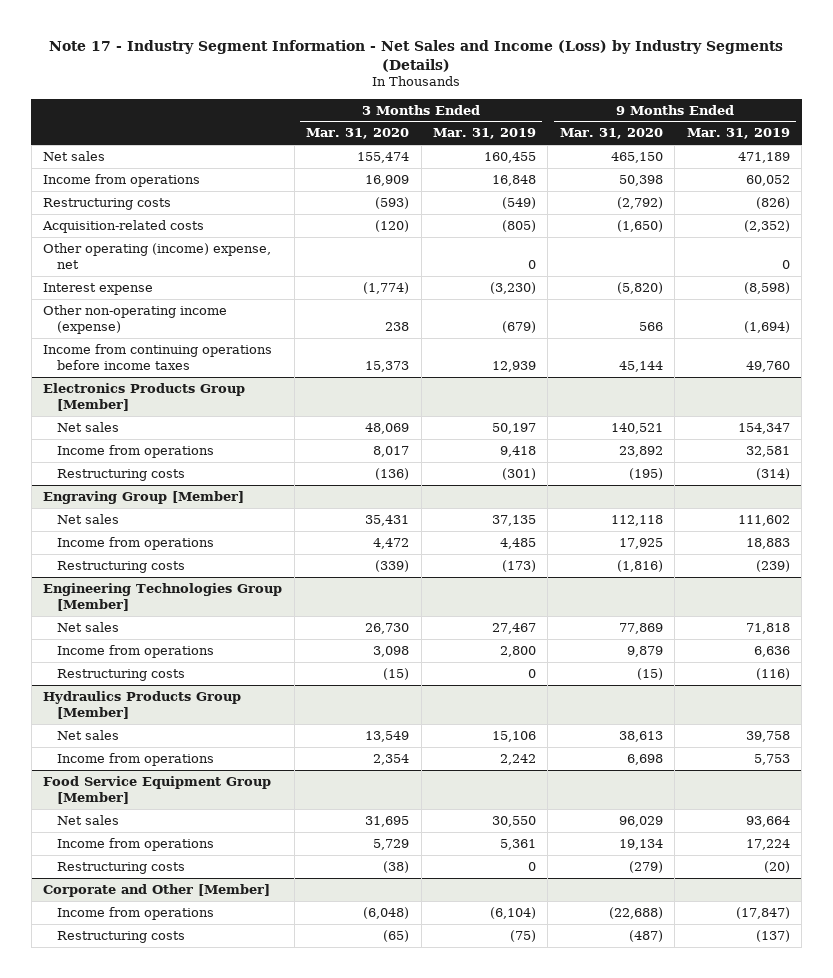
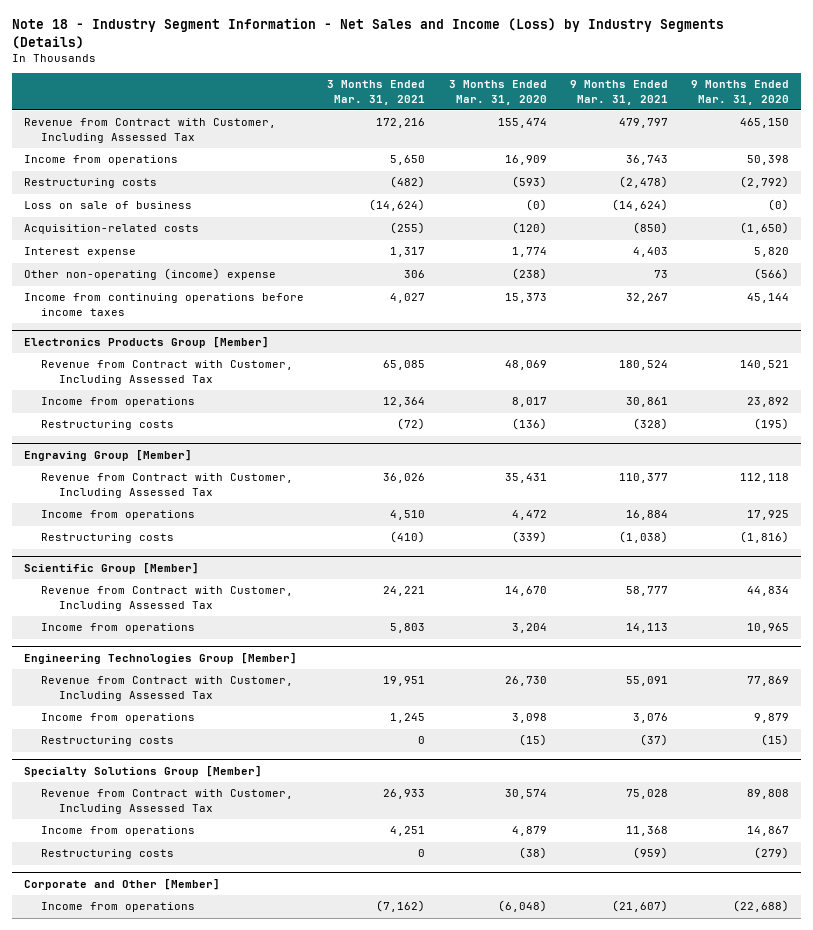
[49,39,784,72] Note 17 - Industry Segment Information - Net Sales and Income (Loss) by Industry Segments (Details) -> [12,18,725,49] Note 18 - Industry Segment Information - Net Sales and Income (Loss) by Industry Segments (Details)
[432,128,536,140] Mar. 31, 2019 -> none
[686,128,790,140] Mar. 31, 2019 -> none
none -> [327,80,426,105] 3 Months Ended Mar. 31, 2021
none -> [569,80,668,105] 9 Months Ended Mar. 31, 2021
[43,150,106,161] Net sales -> [23,118,276,143] Revenue from Contract with Customer, Including Assessed Tax
none -> [23,201,192,210] Loss on sale of business
[43,242,272,269] Other operating (income) expense, net -> none
[363,281,410,294] (1,774) -> [511,247,547,258] 1,774
[616,281,663,294] (5,820) -> [754,247,790,258] 5,820
[43,304,228,334] Other non-operating income (expense) -> [23,268,276,281] Other non-operating (income) expense
[385,321,410,331] 238 -> [511,268,547,281] (238)
[638,321,663,331] 566 -> [754,268,790,281] (566)
[56,421,119,432] Net sales -> [41,360,294,385] Revenue from Contract with Customer, Including Assessed Tax
[56,513,119,524] Net sales -> [41,473,294,498] Revenue from Contract with Customer, Including Assessed Tax
none -> [23,562,199,574] Scientific Group [Member]
none -> [41,586,294,611] Revenue from Contract with Customer, Including Assessed Tax
none -> [41,623,196,634] Income from operations
[56,621,119,632] Net sales -> [41,676,294,701] Revenue from Contract with Customer, Including Assessed Tax
[43,690,242,719] Hydraulics Products Group [Member] -> none
[56,729,119,740] Net sales -> none
[43,775,272,804] Food Service Equipment Group [Member] -> none
[56,814,119,825] Net sales -> none
[56,837,214,851] Income from operations -> none
none -> [23,765,262,777] Specialty Solutions Group [Member]
none -> [41,789,294,814] Revenue from Contract with Customer, Including Assessed Tax
[373,753,410,765] 2,354 -> [511,826,547,837] 4,879
[626,753,663,765] 6,698 -> [747,826,790,837] 14,867
[56,930,185,943] Restructuring costs -> none

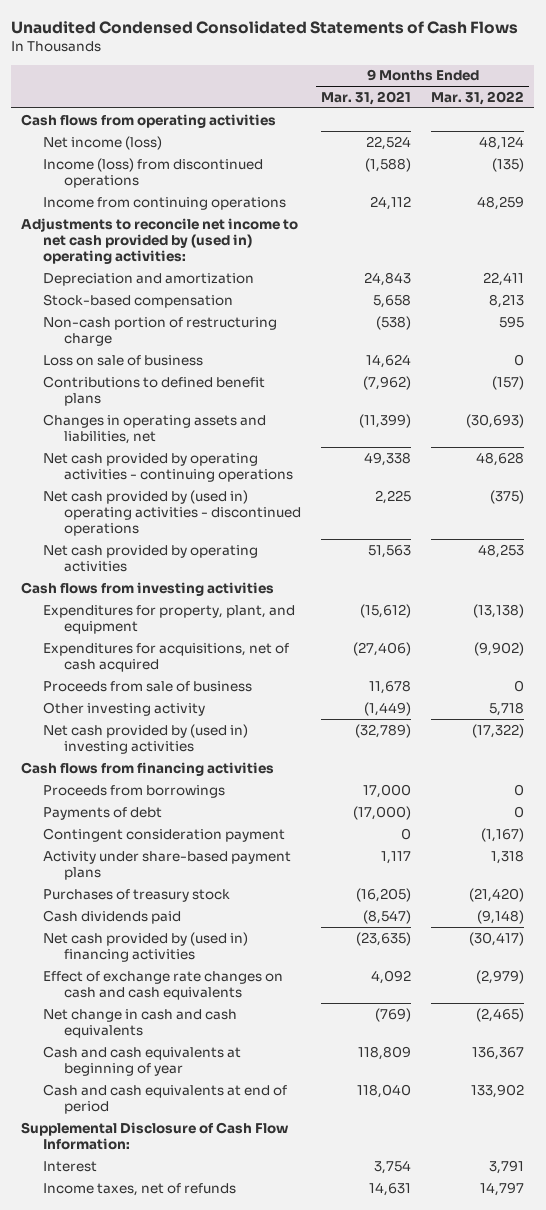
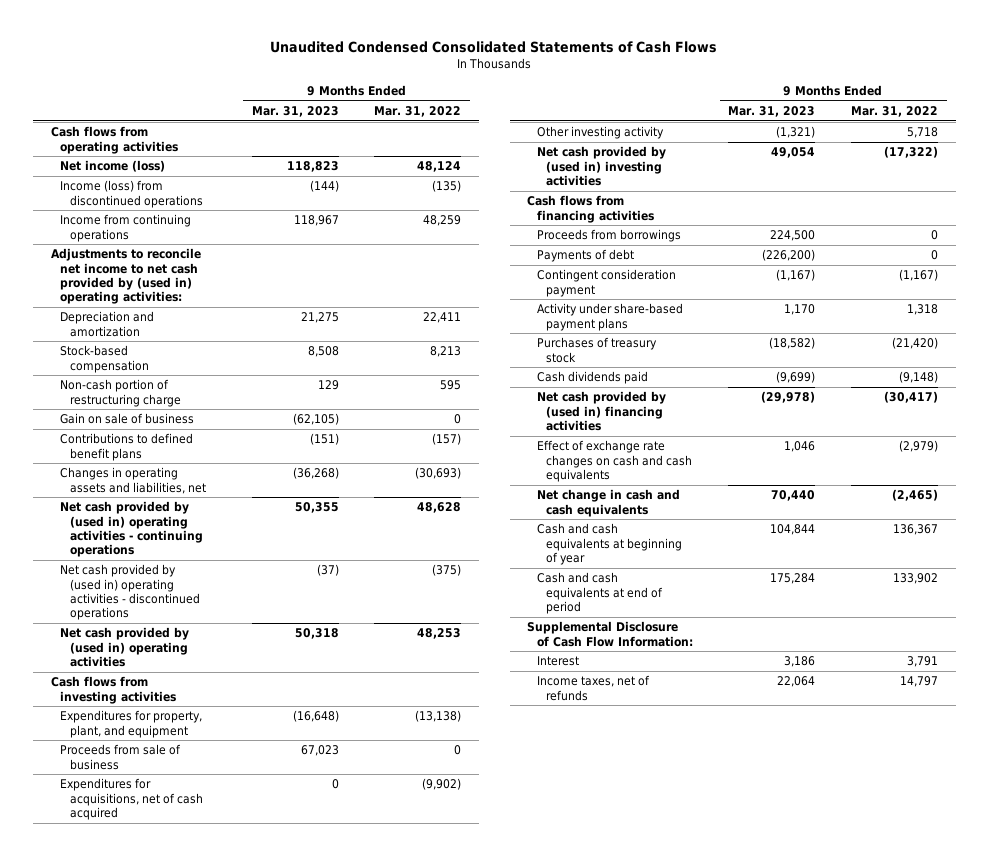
[320,90,411,105] Mar. 31, 2021 -> none
none -> [251,105,339,117] Mar. 31, 2023
[42,354,203,366] Loss on sale of business -> [60,413,195,425] Gain on sale of business
[42,452,293,482] Net cash provided by operating activities - continuing operations -> [60,501,203,558] Net cash provided by (used in) operating activities - continuing operations
[42,544,258,572] Net cash provided by operating activities -> [60,627,190,668] Net cash provided by (used in) operating activities
[42,642,289,672] Expenditures for acquisitions, net of cash acquired -> [60,778,203,821] Expenditures for acquisitions, net of cash acquired

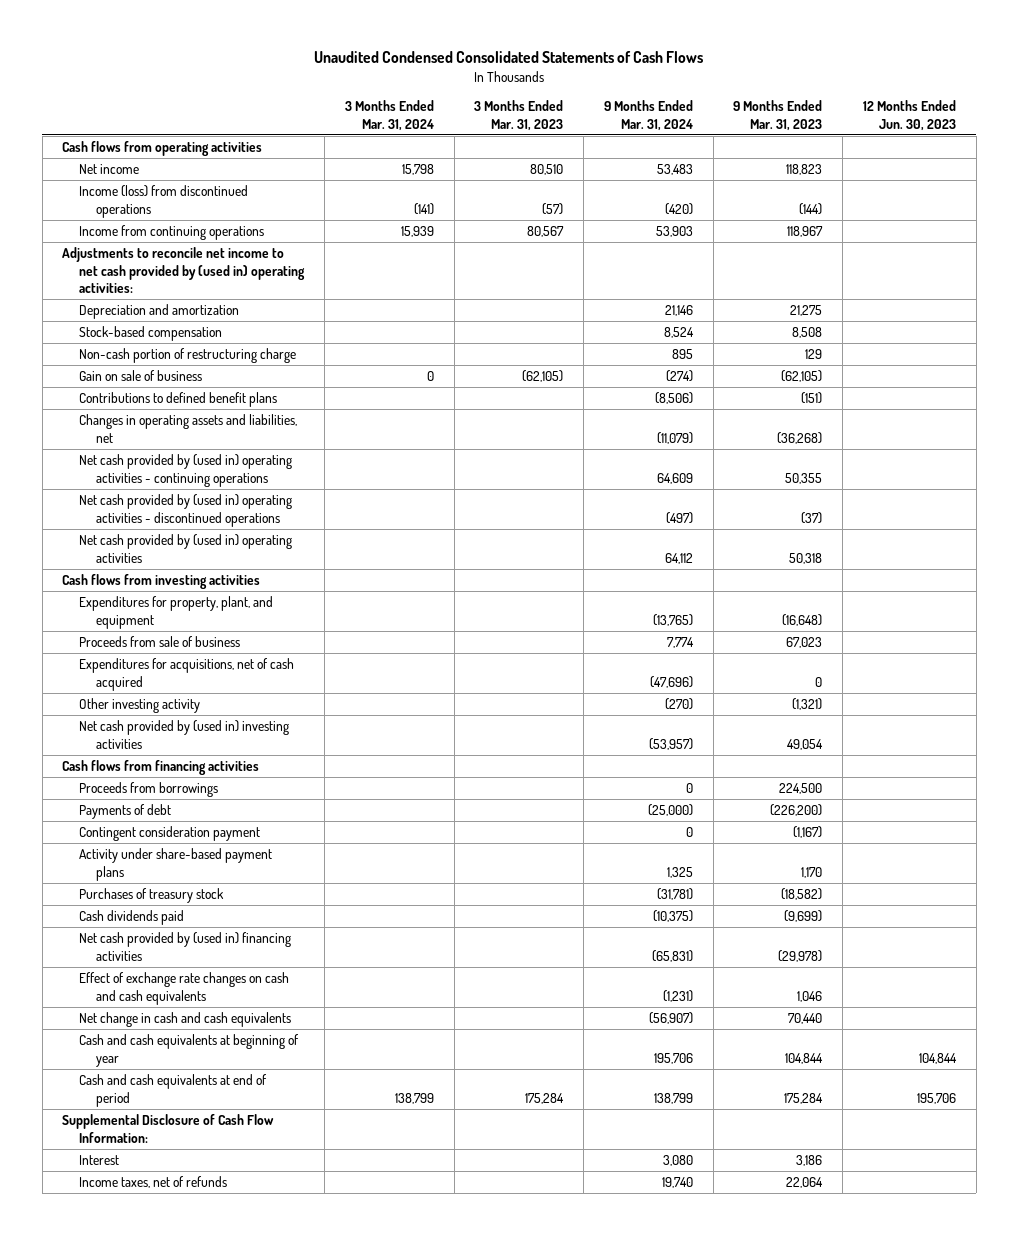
[374,105,462,117] Mar. 31, 2022 -> none
none -> [344,100,434,131] 3 Months Ended Mar. 31, 2024
none -> [474,100,564,131] 3 Months Ended Mar. 31, 2023
none -> [603,100,693,131] 9 Months Ended Mar. 31, 2024
none -> [863,100,957,131] 12 Months Ended Jun. 30, 2023
[60,160,166,173] Net income (loss) -> [79,163,140,174] Net income

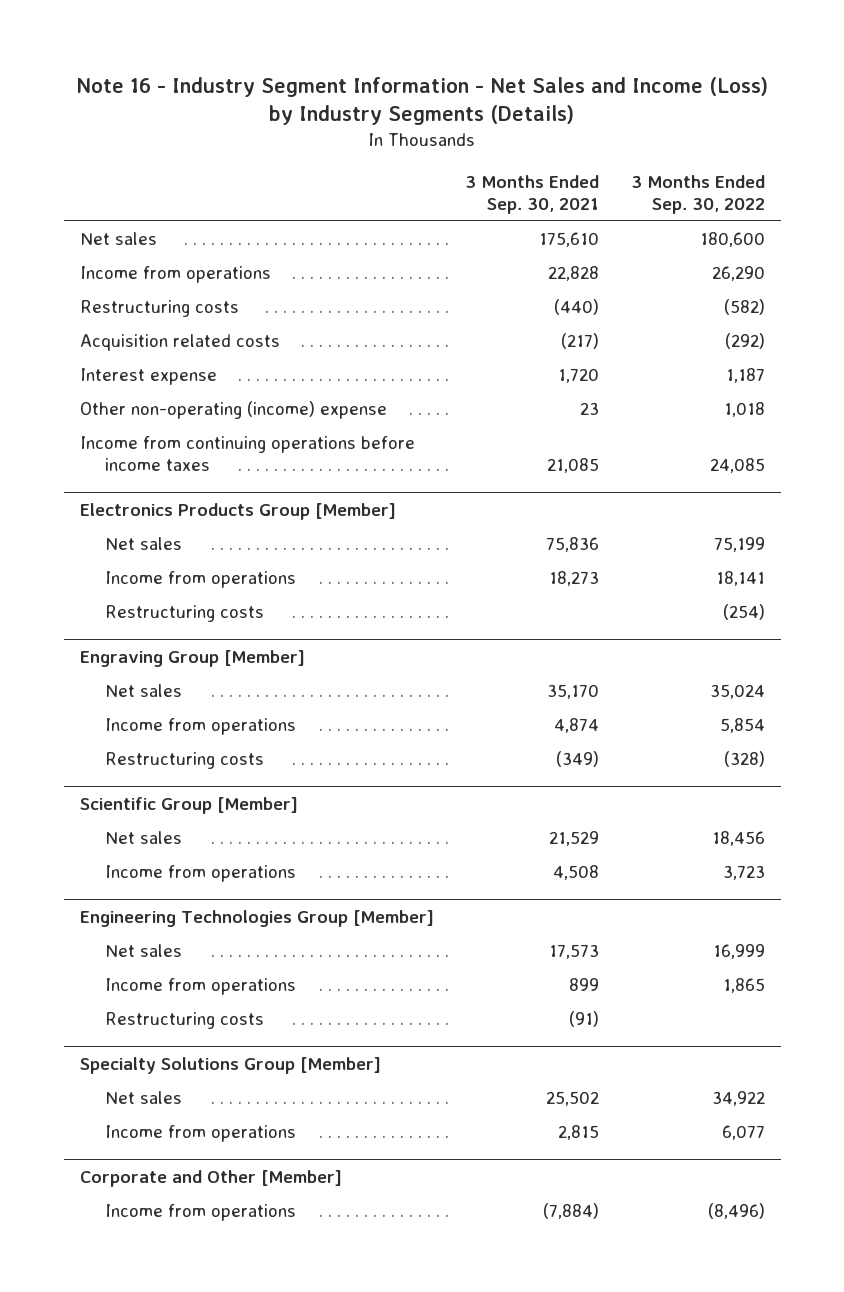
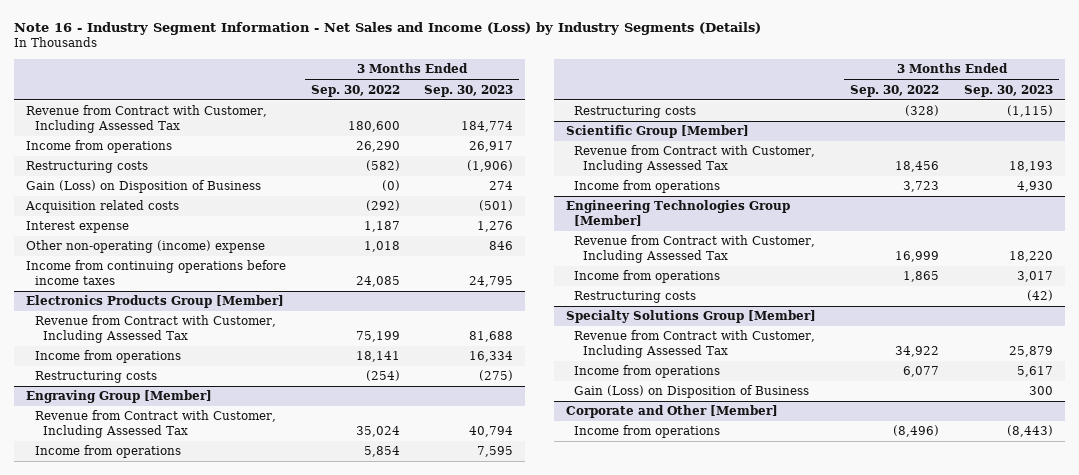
[465,175,600,215] 3 Months Ended Sep. 30, 2021 -> none
none -> [424,84,514,97] Sep. 30, 2023
[79,232,157,246] Net sales -> [26,105,268,133] Revenue from Contract with Customer, Including Assessed Tax
none -> [26,180,262,194] Gain (Loss) on Disposition of Business
[105,537,183,551] Net sales -> [34,315,276,343] Revenue from Contract with Customer, Including Assessed Tax
[105,684,183,698] Net sales -> [34,410,276,438] Revenue from Contract with Customer, Including Assessed Tax
[105,831,183,845] Net sales -> [574,145,816,173] Revenue from Contract with Customer, Including Assessed Tax
[105,944,183,958] Net sales -> [574,235,816,263] Revenue from Contract with Customer, Including Assessed Tax
[105,1091,183,1105] Net sales -> [574,330,816,358] Revenue from Contract with Customer, Including Assessed Tax
none -> [574,385,810,399] Gain (Loss) on Disposition of Business

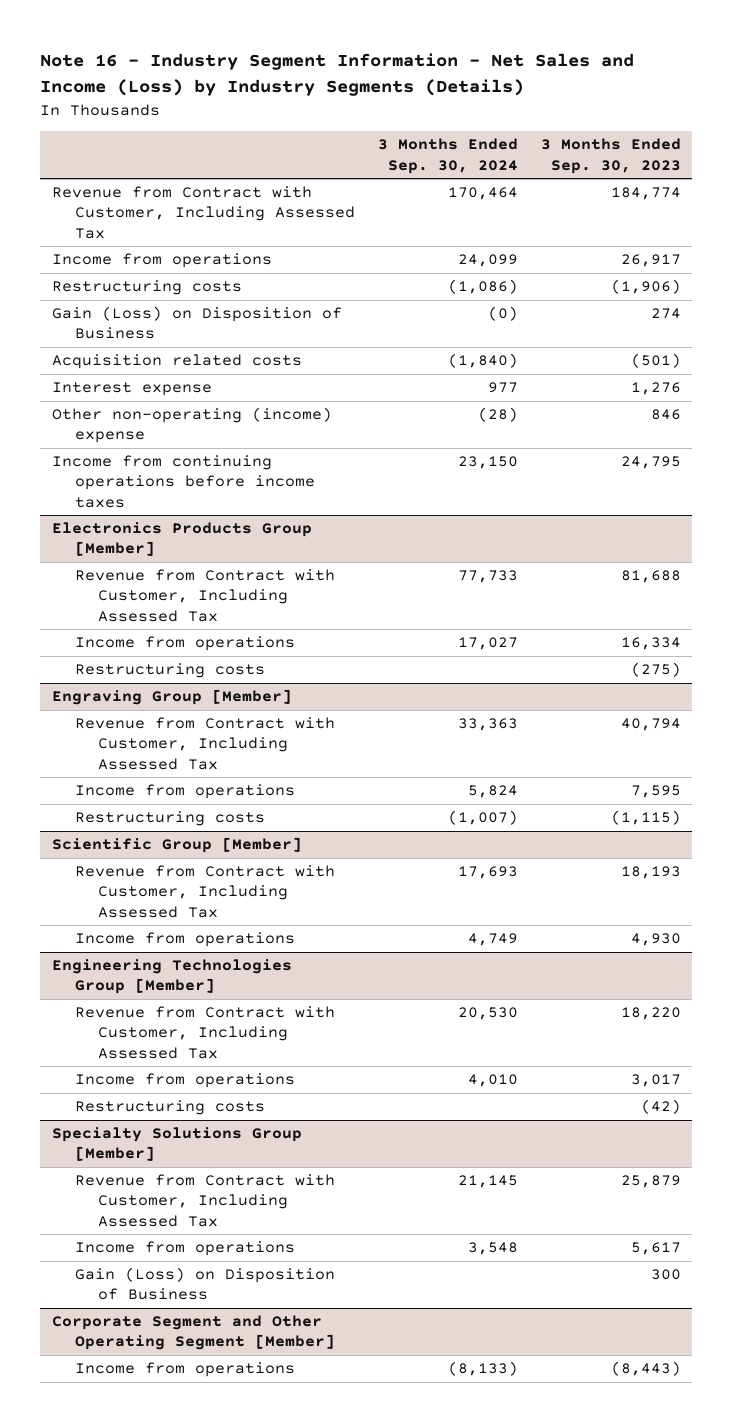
[310,84,400,97] Sep. 30, 2022 -> none
none -> [377,138,518,174] 3 Months Ended Sep. 30, 2024
[566,405,779,419] Corporate and Other [Member] -> [51,1315,336,1351] Corporate Segment and Other Operating Segment [Member]

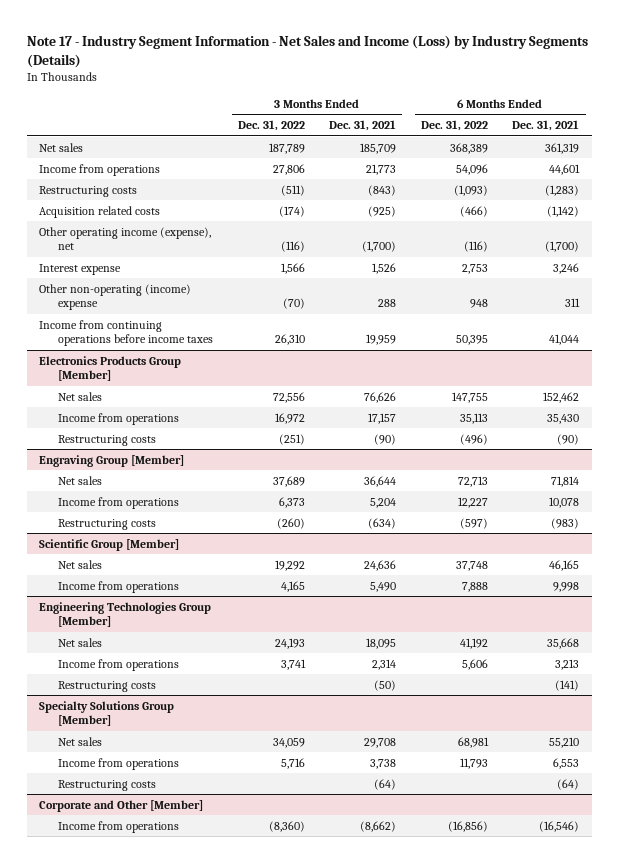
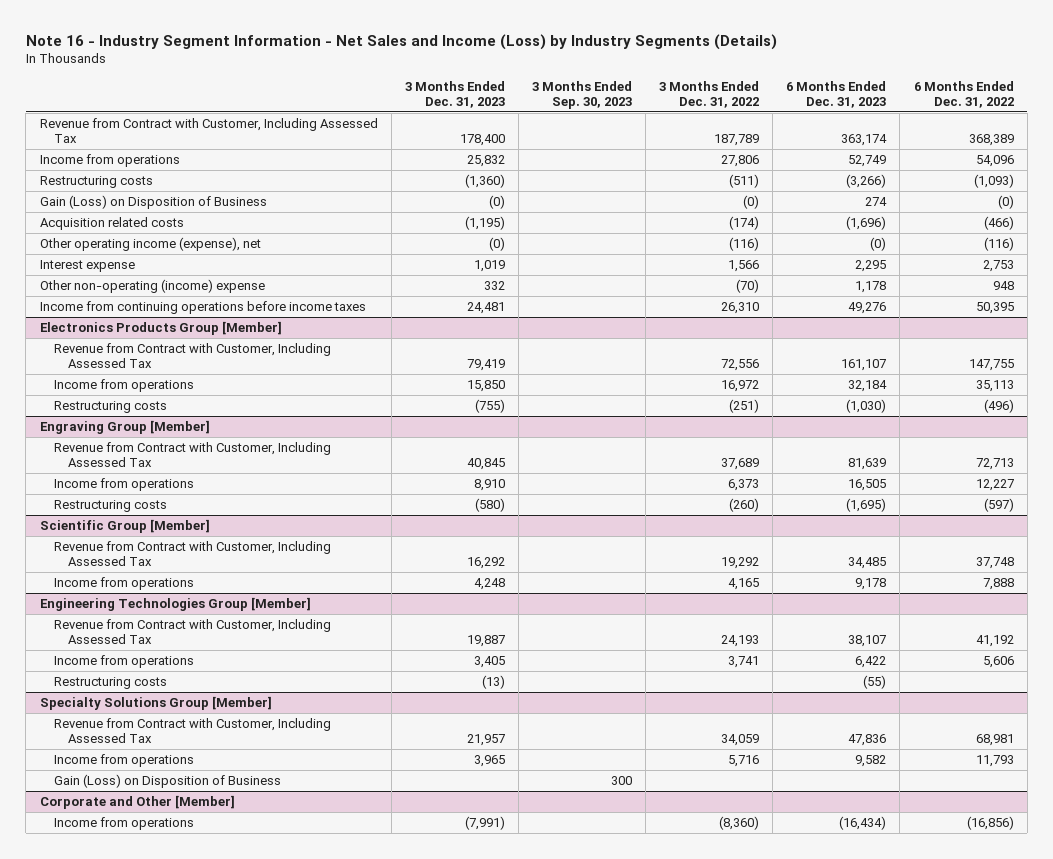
[26,34,588,68] Note 17 - Industry Segment Information - Net Sales and Income (Loss) by Industry Segments (Details) -> [25,34,777,51] Note 16 - Industry Segment Information - Net Sales and Income (Loss) by Industry Segments (Details)
[329,120,397,132] Dec. 31, 2021 -> none
[512,120,580,132] Dec. 31, 2021 -> none
none -> [404,81,505,109] 3 Months Ended Dec. 31, 2023
none -> [531,81,632,110] 3 Months Ended Sep. 30, 2023
none -> [786,81,887,109] 6 Months Ended Dec. 31, 2023
[39,142,84,152] Net sales -> [39,117,378,143] Revenue from Contract with Customer, Including Assessed Tax
none -> [39,194,267,209] Gain (Loss) on Disposition of Business
[58,391,103,401] Net sales -> [53,342,331,368] Revenue from Contract with Customer, Including Assessed Tax
[58,475,103,485] Net sales -> [53,441,331,467] Revenue from Contract with Customer, Including Assessed Tax
[58,559,103,569] Net sales -> [53,540,331,566] Revenue from Contract with Customer, Including Assessed Tax
[58,637,103,647] Net sales -> [53,618,331,644] Revenue from Contract with Customer, Including Assessed Tax
[58,736,103,746] Net sales -> [53,717,331,743] Revenue from Contract with Customer, Including Assessed Tax
[58,779,157,791] Restructuring costs -> none
none -> [53,773,281,788] Gain (Loss) on Disposition of Business

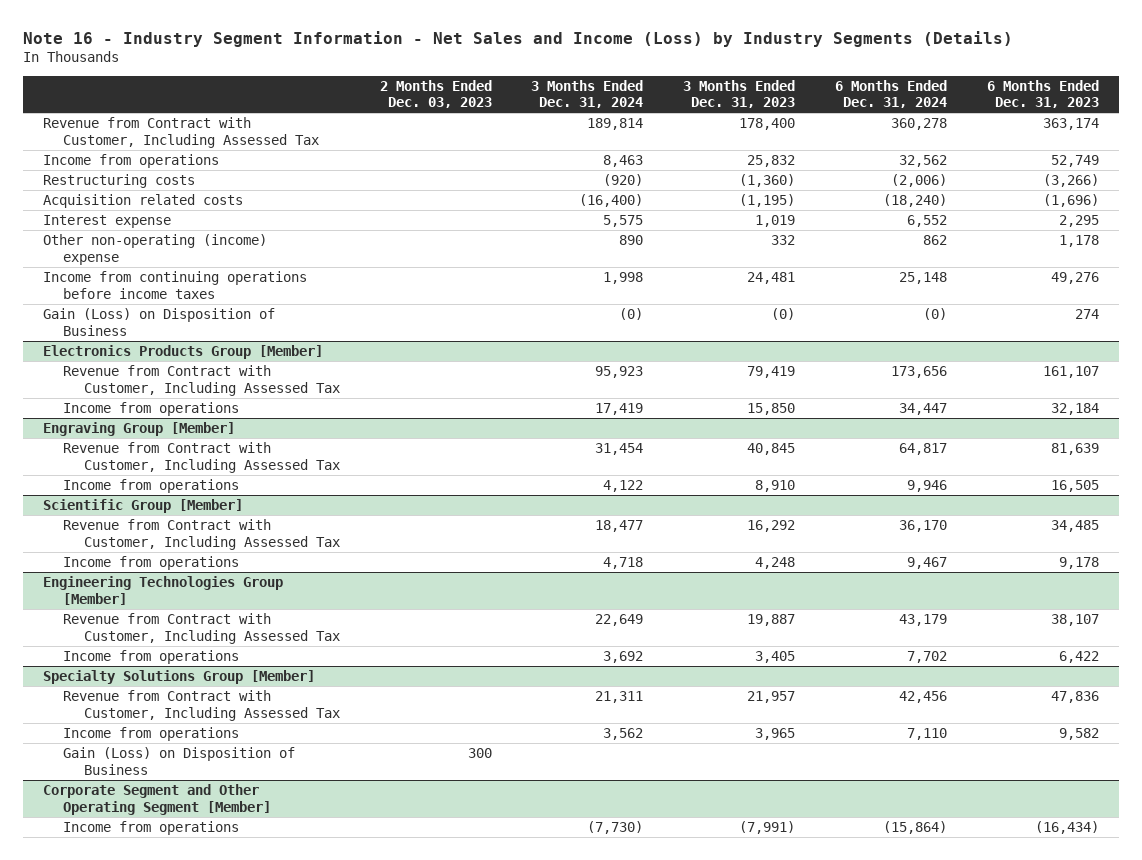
[531,81,632,110] 3 Months Ended Sep. 30, 2023 -> none
[659,81,760,109] 3 Months Ended Dec. 31, 2022 -> none
[913,81,1014,109] 6 Months Ended Dec. 31, 2022 -> none
none -> [379,79,492,109] 2 Months Ended Dec. 03, 2023
none -> [531,79,644,109] 3 Months Ended Dec. 31, 2024
none -> [834,79,947,109] 6 Months Ended Dec. 31, 2024
[39,236,261,251] Other operating income (expense), net -> none
[39,194,267,209] Gain (Loss) on Disposition of Business -> [43,308,276,336] Gain (Loss) on Disposition of Business
[53,400,167,413] Restructuring costs -> none
[53,499,167,512] Restructuring costs -> none
[53,676,167,689] Restructuring costs -> none
[39,794,235,809] Corporate and Other [Member] -> [43,784,272,815] Corporate Segment and Other Operating Segment [Member]

